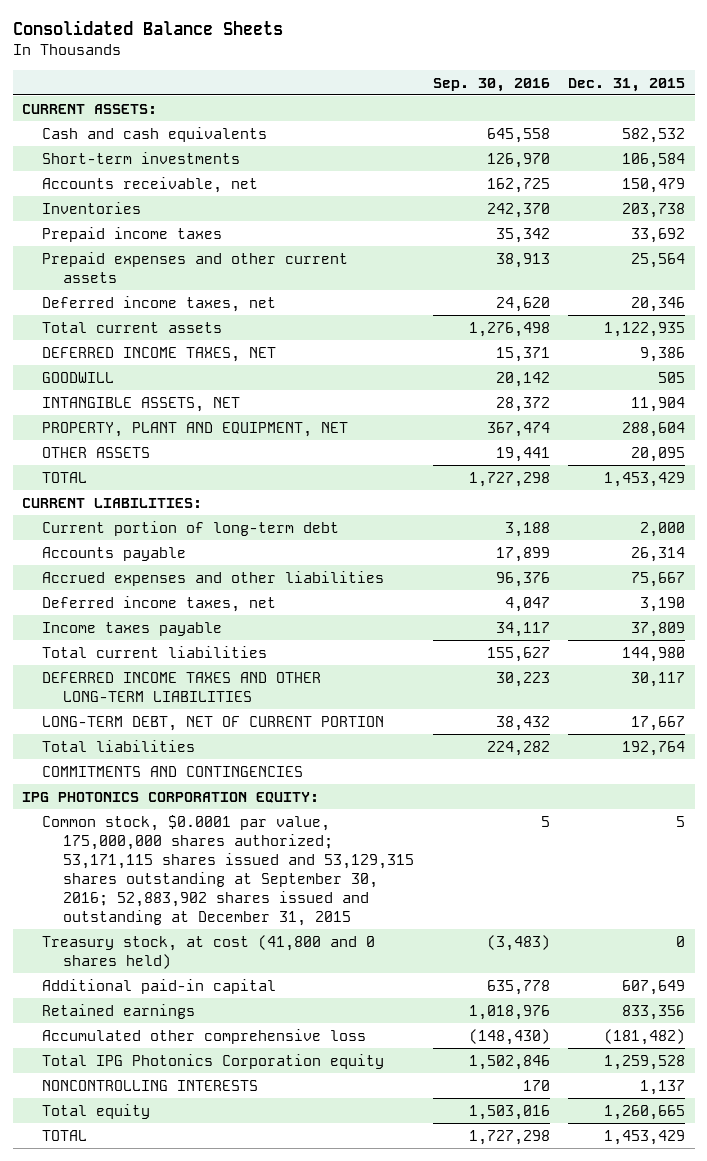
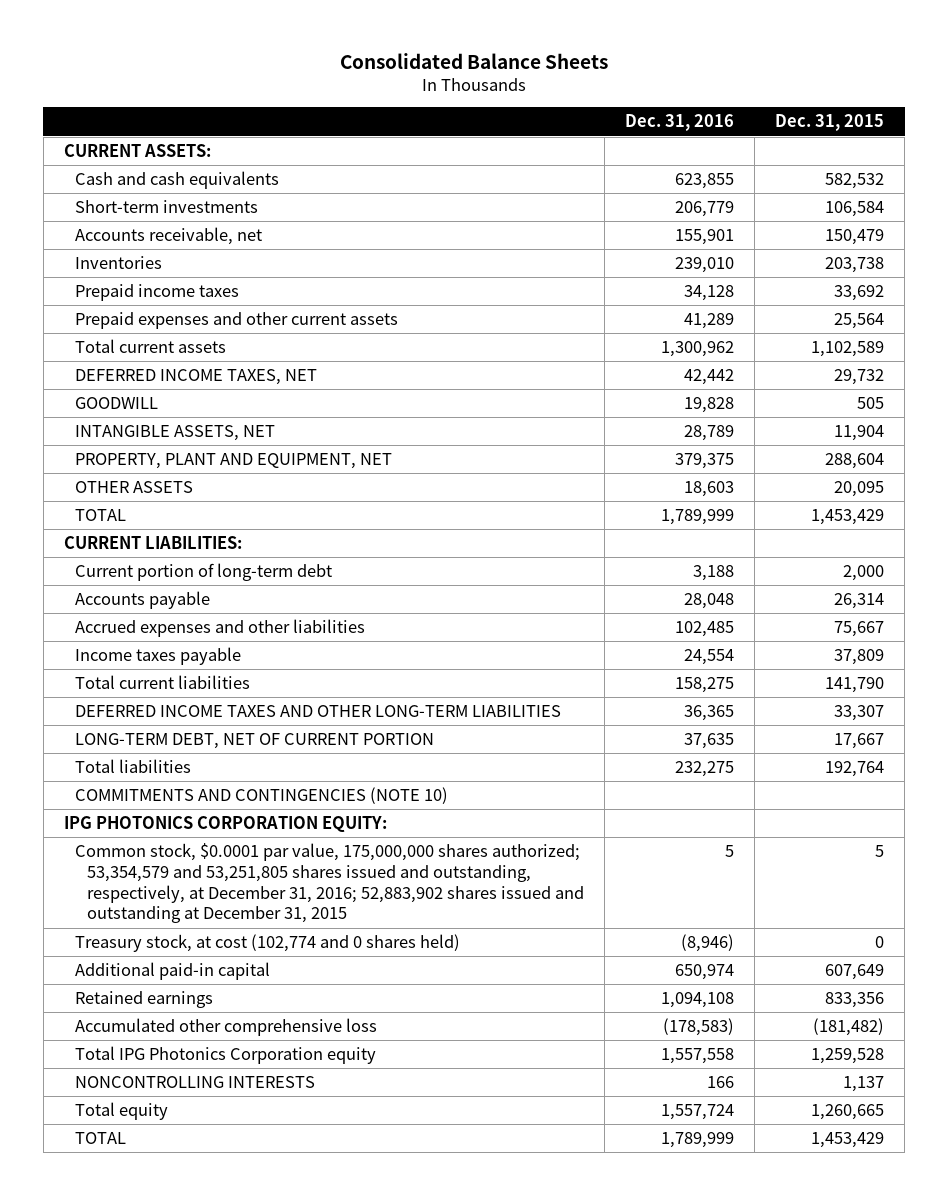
[432,77,550,92] Sep. 30, 2016 -> none
none -> [625,114,735,132] Dec. 31, 2016
[42,295,277,312] Deferred income taxes, net -> none
[604,321,686,337] 1,122,935 -> [811,341,885,358] 1,102,589
[640,346,686,362] 9,386 -> [834,369,885,386] 29,732
[42,595,277,612] Deferred income taxes, net -> none
[622,646,686,662] 144,980 -> [825,677,885,694] 141,790
[631,671,686,687] 30,117 -> [834,705,885,722] 33,307
[42,765,304,777] COMMITMENTS AND CONTINGENCIES -> [75,787,449,805] COMMITMENTS AND CONTINGENCIES (NOTE 10)
[42,814,414,926] Common stock, $0.0001 par value, 175,000,000 shares authorized; 53,171,115 shares issued and 53,129,315 shares outstanding at September 30, 2016; 52,883,902 shares issued and outstanding at December 31, 2015 -> [75,843,584,924] Common stock, $0.0001 par value, 175,000,000 shares authorized; 53,354,579 and 53,251,805 shares issued and outstanding, respectively, at December 31, 2016; 52,883,902 shares issued and outstanding at December 31, 2015
[42,934,376,969] Treasury stock, at cost (41,800 and 0 shares held) -> [75,934,461,953] Treasury stock, at cost (102,774 and 0 shares held)

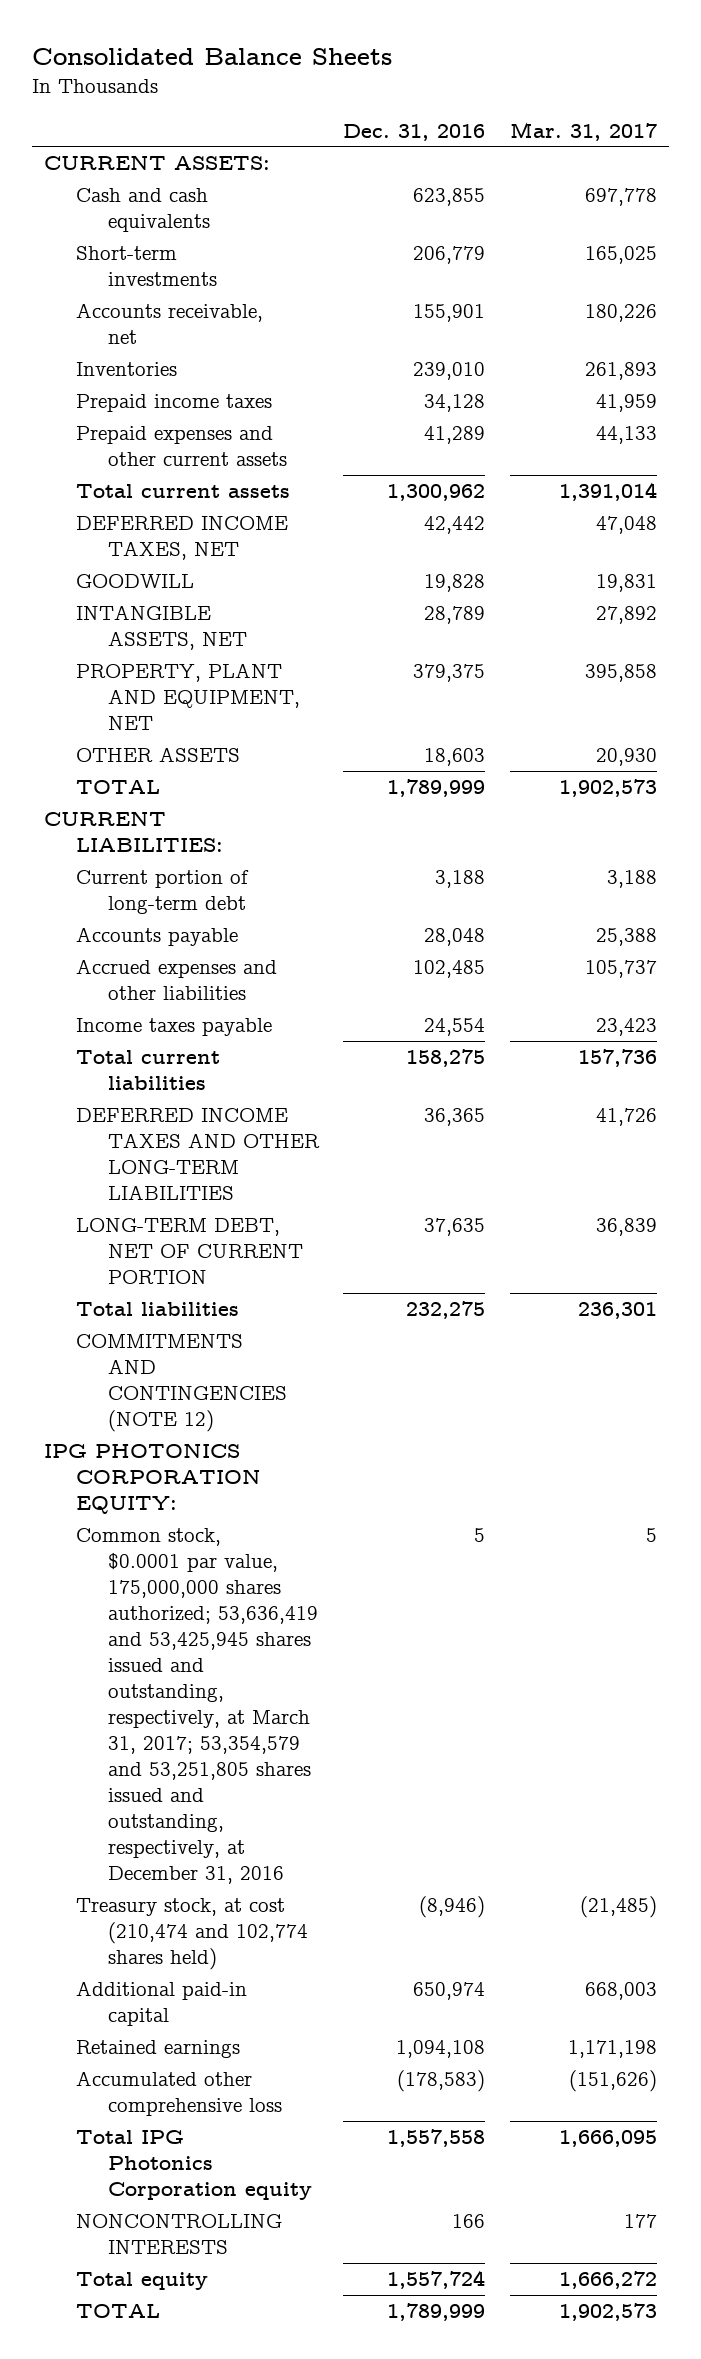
[775,114,885,132] Dec. 31, 2015 -> none
none -> [509,121,657,141] Mar. 31, 2017
[75,787,449,805] COMMITMENTS AND CONTINGENCIES (NOTE 10) -> [76,1334,287,1433] COMMITMENTS AND CONTINGENCIES (NOTE 12)
[75,843,584,924] Common stock, $0.0001 par value, 175,000,000 shares authorized; 53,354,579 and 53,251,805 shares issued and outstanding, respectively, at December 31, 2016; 52,883,902 shares issued and outstanding at December 31, 2015 -> [76,1528,318,1885] Common stock, $0.0001 par value, 175,000,000 shares authorized; 53,636,419 and 53,425,945 shares issued and outstanding, respectively, at March 31, 2017; 53,354,579 and 53,251,805 shares issued and outstanding, respectively, at December 31, 2016
[75,934,461,953] Treasury stock, at cost (102,774 and 0 shares held) -> [76,1898,308,1971] Treasury stock, at cost (210,474 and 102,774 shares held)

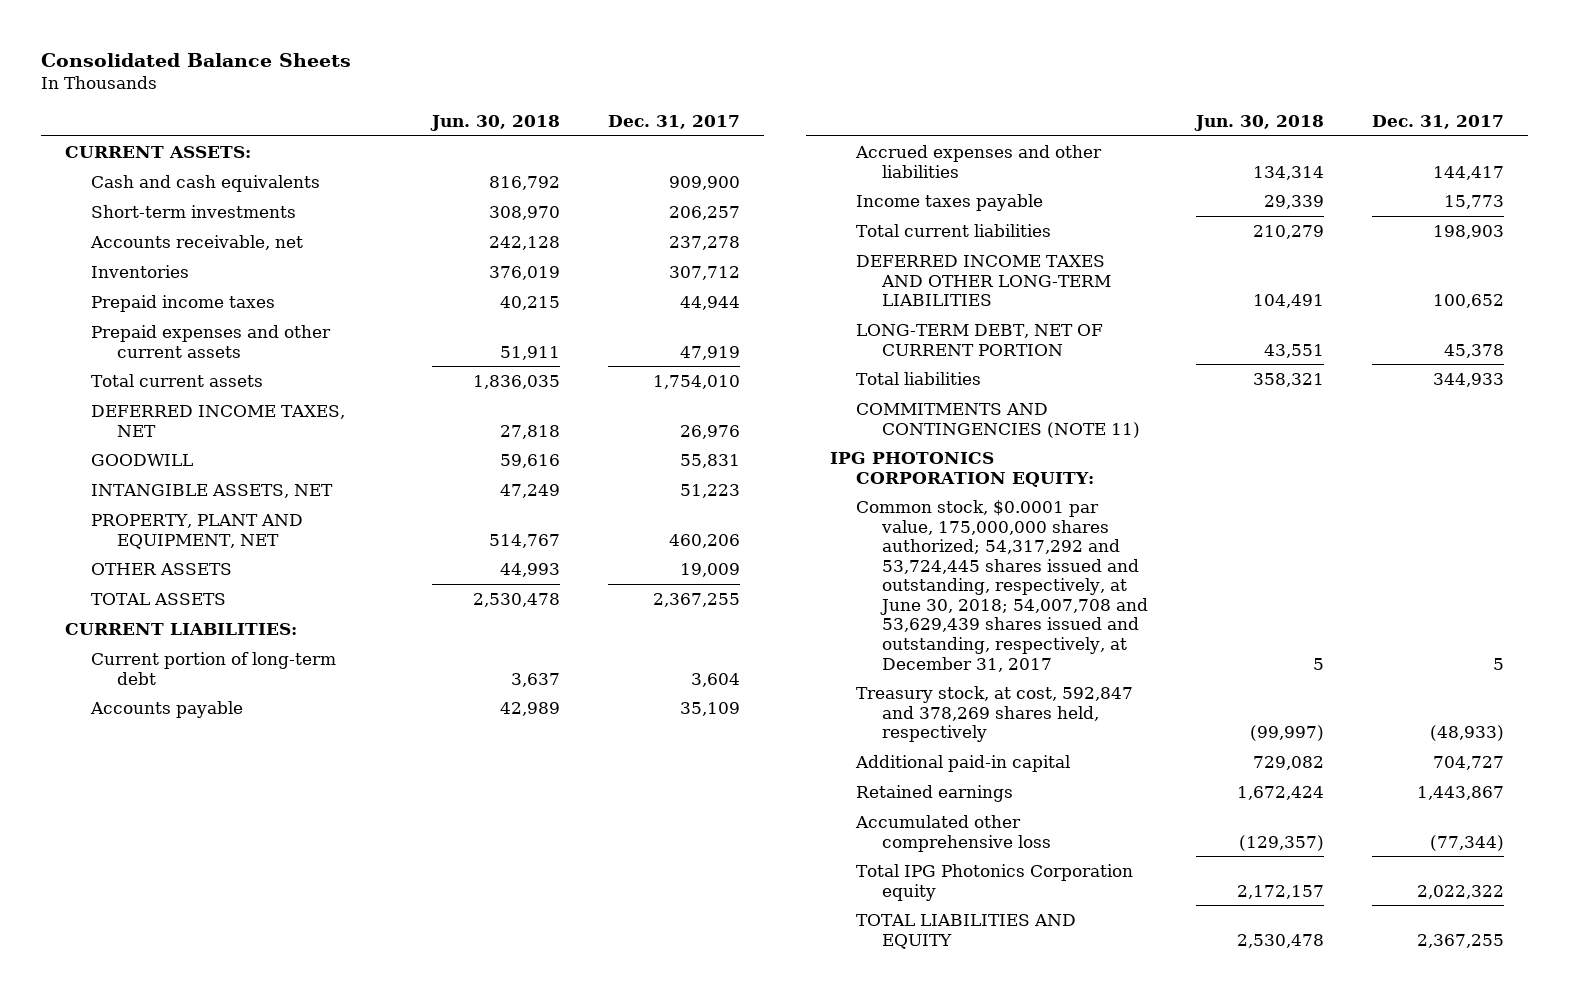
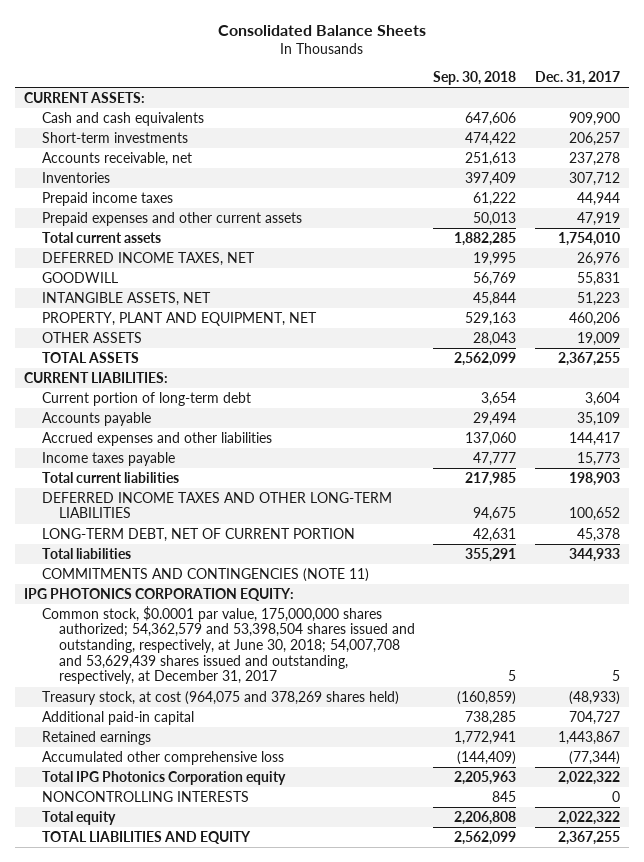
[429,114,560,131] Jun. 30, 2018 -> none
none -> [433,71,517,86] Sep. 30, 2018
[855,499,1149,672] Common stock, $0.0001 par value, 175,000,000 shares authorized; 54,317,292 and 53,724,445 shares issued and outstanding, respectively, at June 30, 2018; 54,007,708 and 53,629,439 shares issued and outstanding, respectively, at December 31, 2017 -> [41,605,415,685] Common stock, $0.0001 par value, 175,000,000 shares authorized; 54,362,579 and 53,398,504 shares issued and outstanding, respectively, at June 30, 2018; 54,007,708 and 53,629,439 shares issued and outstanding, respectively, at December 31, 2017
[855,685,1133,743] Treasury stock, at cost, 592,847 and 378,269 shares held, respectively -> [41,690,399,705] Treasury stock, at cost (964,075 and 378,269 shares held)
none -> [41,790,249,802] NONCONTROLLING INTERESTS
none -> [41,810,116,825] Total equity

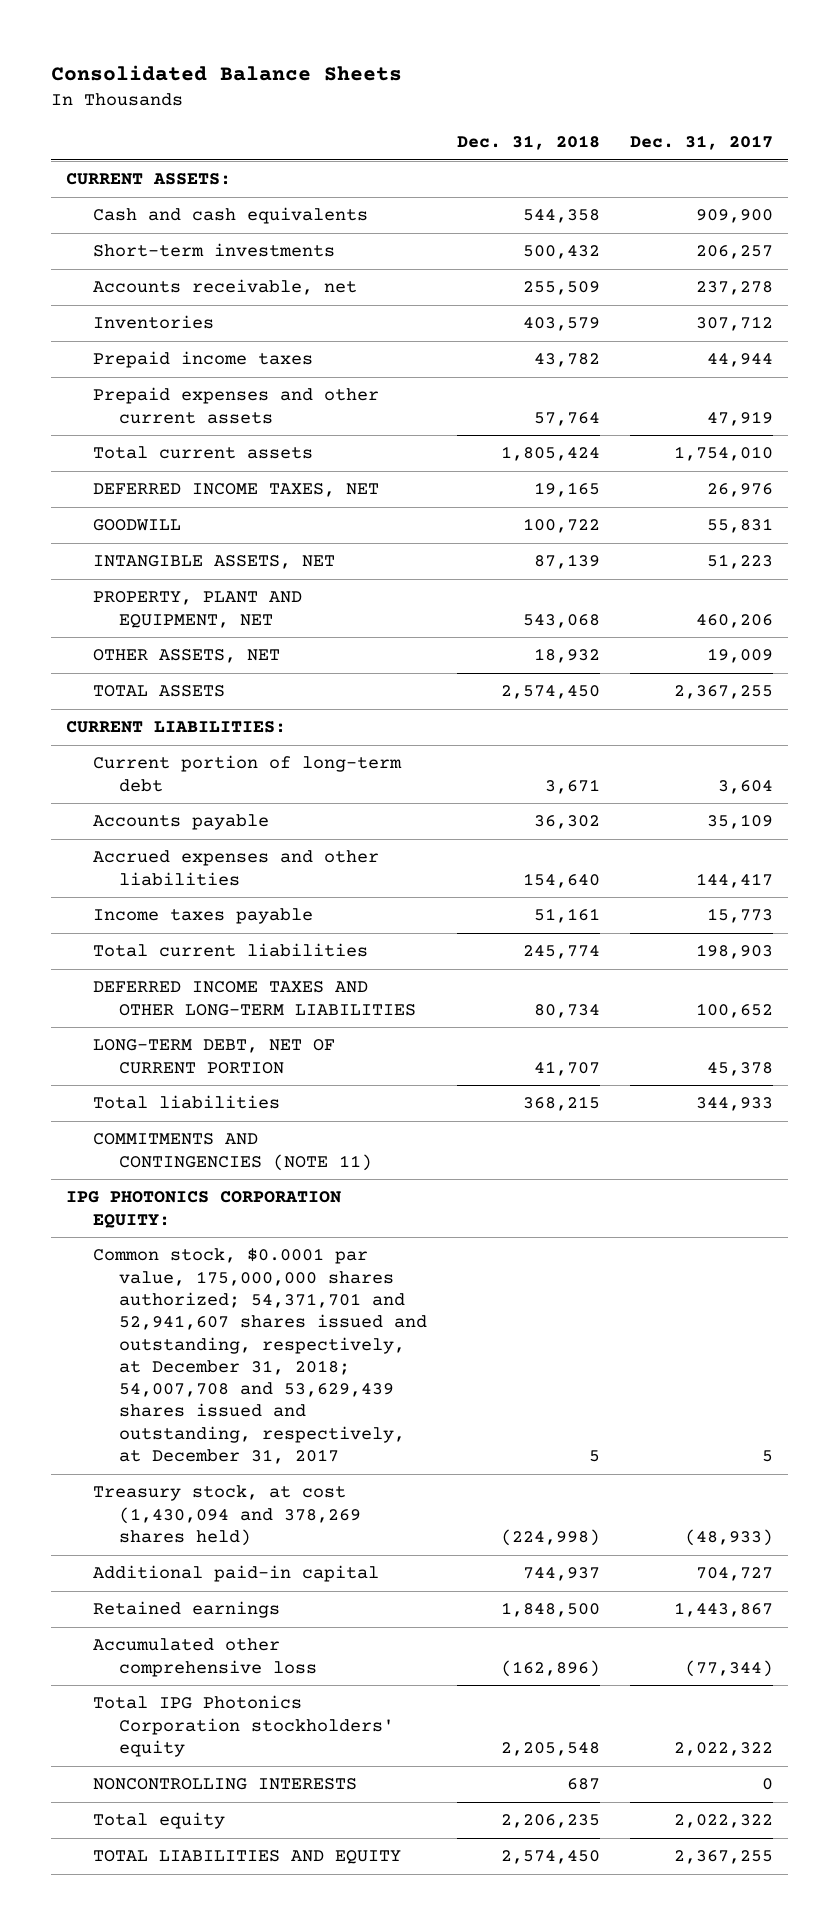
[433,71,517,86] Sep. 30, 2018 -> none
none -> [457,134,601,150] Dec. 31, 2018
[41,331,142,343] OTHER ASSETS -> [92,649,280,664] OTHER ASSETS, NET
[41,605,415,685] Common stock, $0.0001 par value, 175,000,000 shares authorized; 54,362,579 and 53,398,504 shares issued and outstanding, respectively, at June 30, 2018; 54,007,708 and 53,629,439 shares issued and outstanding, respectively, at December 31, 2017 -> [92,1248,428,1464] Common stock, $0.0001 par value, 175,000,000 shares authorized; 54,371,701 and 52,941,607 shares issued and outstanding, respectively, at December 31, 2018; 54,007,708 and 53,629,439 shares issued and outstanding, respectively, at December 31, 2017
[41,690,399,705] Treasury stock, at cost (964,075 and 378,269 shares held) -> [92,1485,362,1547] Treasury stock, at cost (1,430,094 and 378,269 shares held)
[41,770,286,785] Total IPG Photonics Corporation equity -> [92,1695,395,1758] Total IPG Photonics Corporation stockholders' equity

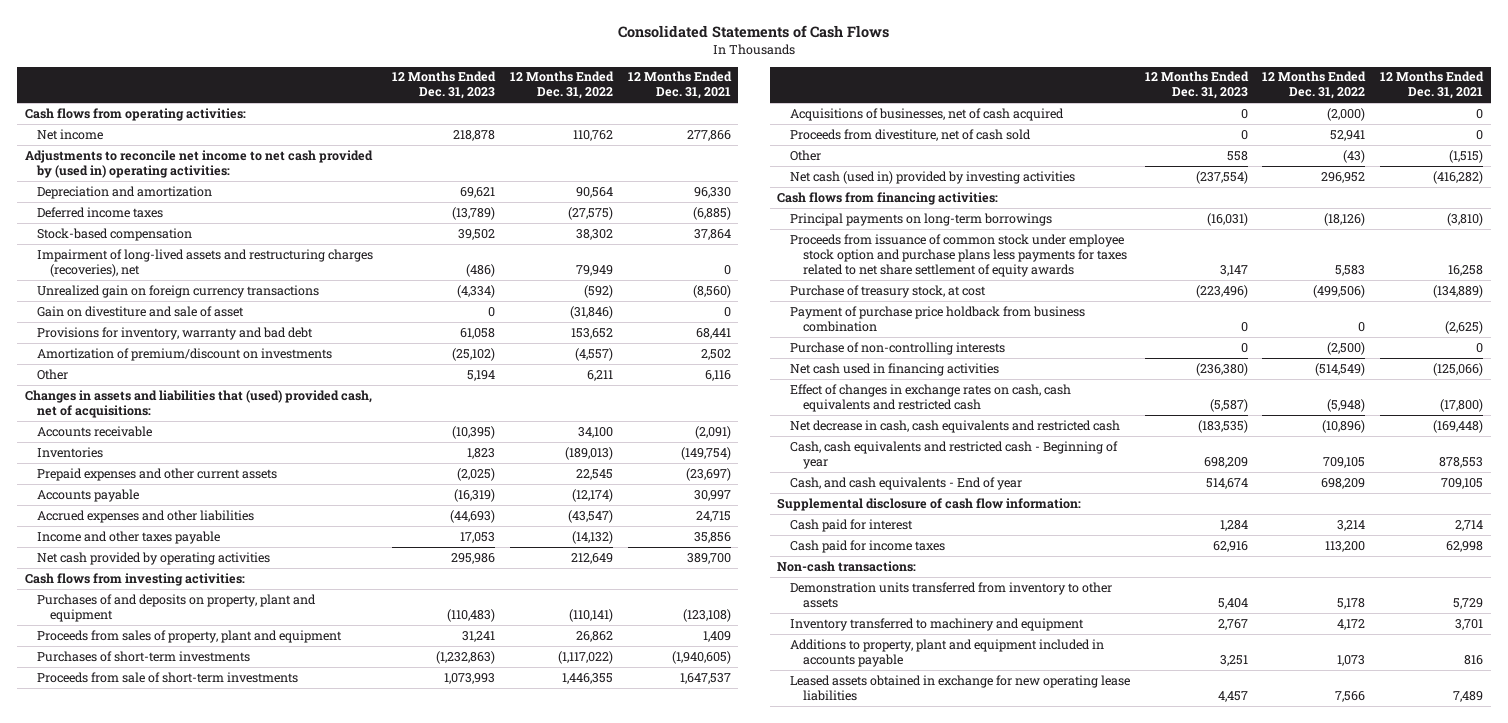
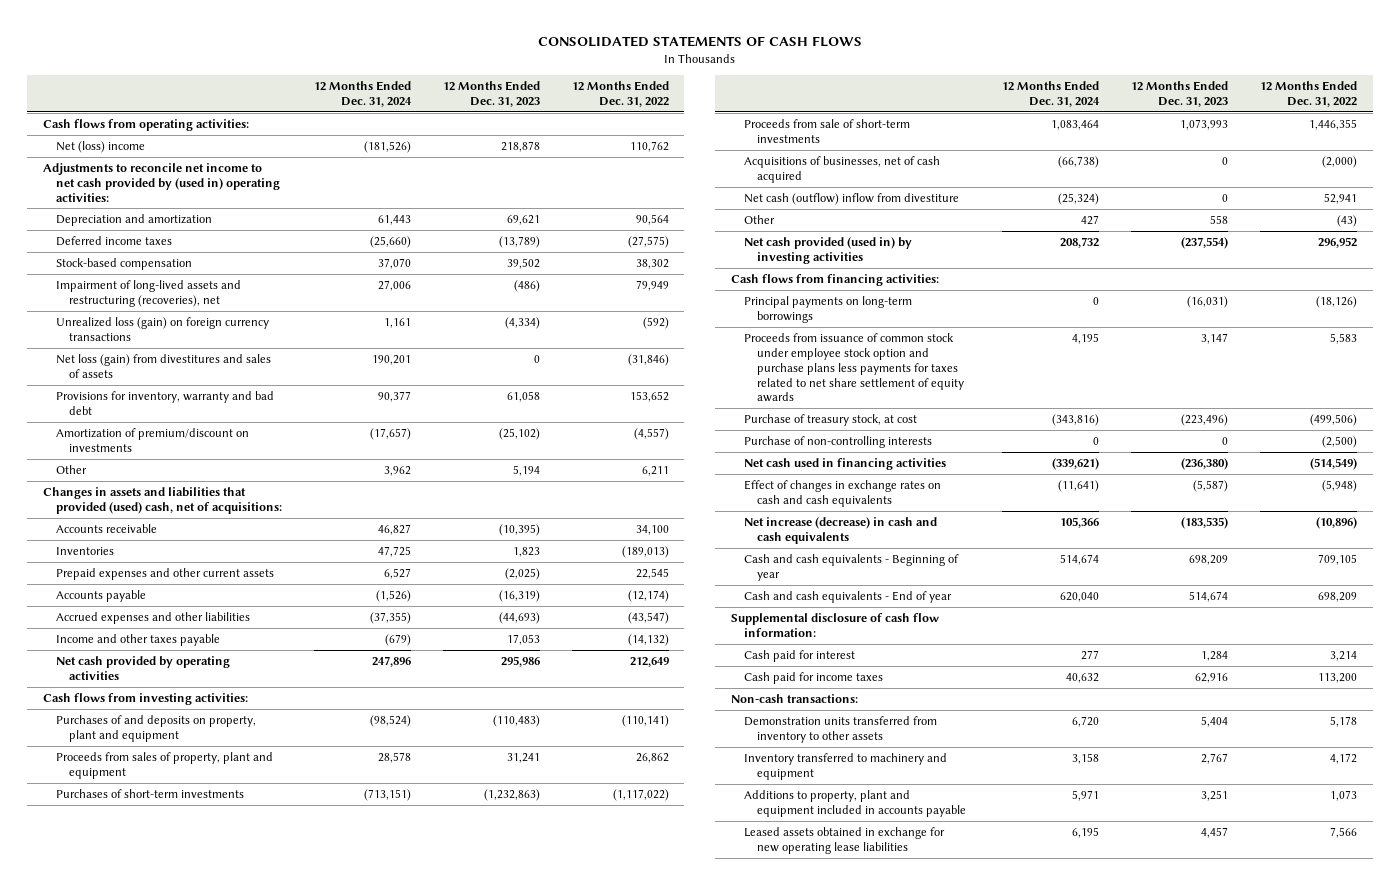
[617,24,889,38] Consolidated Statements of Cash Flows -> [537,36,862,48] CONSOLIDATED STATEMENTS OF CASH FLOWS
[627,71,732,100] 12 Months Ended Dec. 31, 2021 -> none
none -> [313,81,412,108] 12 Months Ended Dec. 31, 2024
[37,128,104,140] Net income -> [56,140,146,153] Net (loss) income
[37,248,374,277] Impairment of long-lived assets and restructuring charges (recoveries), net -> [56,279,242,307] Impairment of long-lived assets and restructuring (recoveries), net
[37,284,320,298] Unrealized gain on foreign currency transactions -> [56,316,270,341] Unrealized loss (gain) on foreign currency transactions
[37,305,245,317] Gain on divestiture and sale of asset -> [56,353,272,378] Net loss (gain) from divestitures and sales of assets
[24,389,372,418] Changes in assets and liabilities that (used) provided cash, net of acquisitions: -> [43,486,283,514] Changes in assets and liabilities that provided (used) cash, net of acquisitions:
[789,128,1031,141] Proceeds from divestiture, net of cash sold -> [744,192,960,205] Net cash (outflow) inflow from divestiture
[789,170,1075,184] Net cash (used in) provided by investing activities -> [744,236,913,264] Net cash provided (used in) by investing activities
[789,305,1085,332] Payment of purchase price holdback from business combination -> none
[789,383,1071,412] Effect of changes in exchange rates on cash, cash equivalents and restricted cash -> [744,479,942,507] Effect of changes in exchange rates on cash and cash equivalents
[789,419,1120,433] Net decrease in cash, cash equivalents and restricted cash -> [744,516,938,544] Net increase (decrease) in cash and cash equivalents
[789,440,1118,469] Cash, cash equivalents and restricted cash - Beginning of year -> [744,553,960,581] Cash and cash equivalents - Beginning of year
[789,476,1022,490] Cash, and cash equivalents - End of year -> [744,590,953,603] Cash and cash equivalents - End of year

